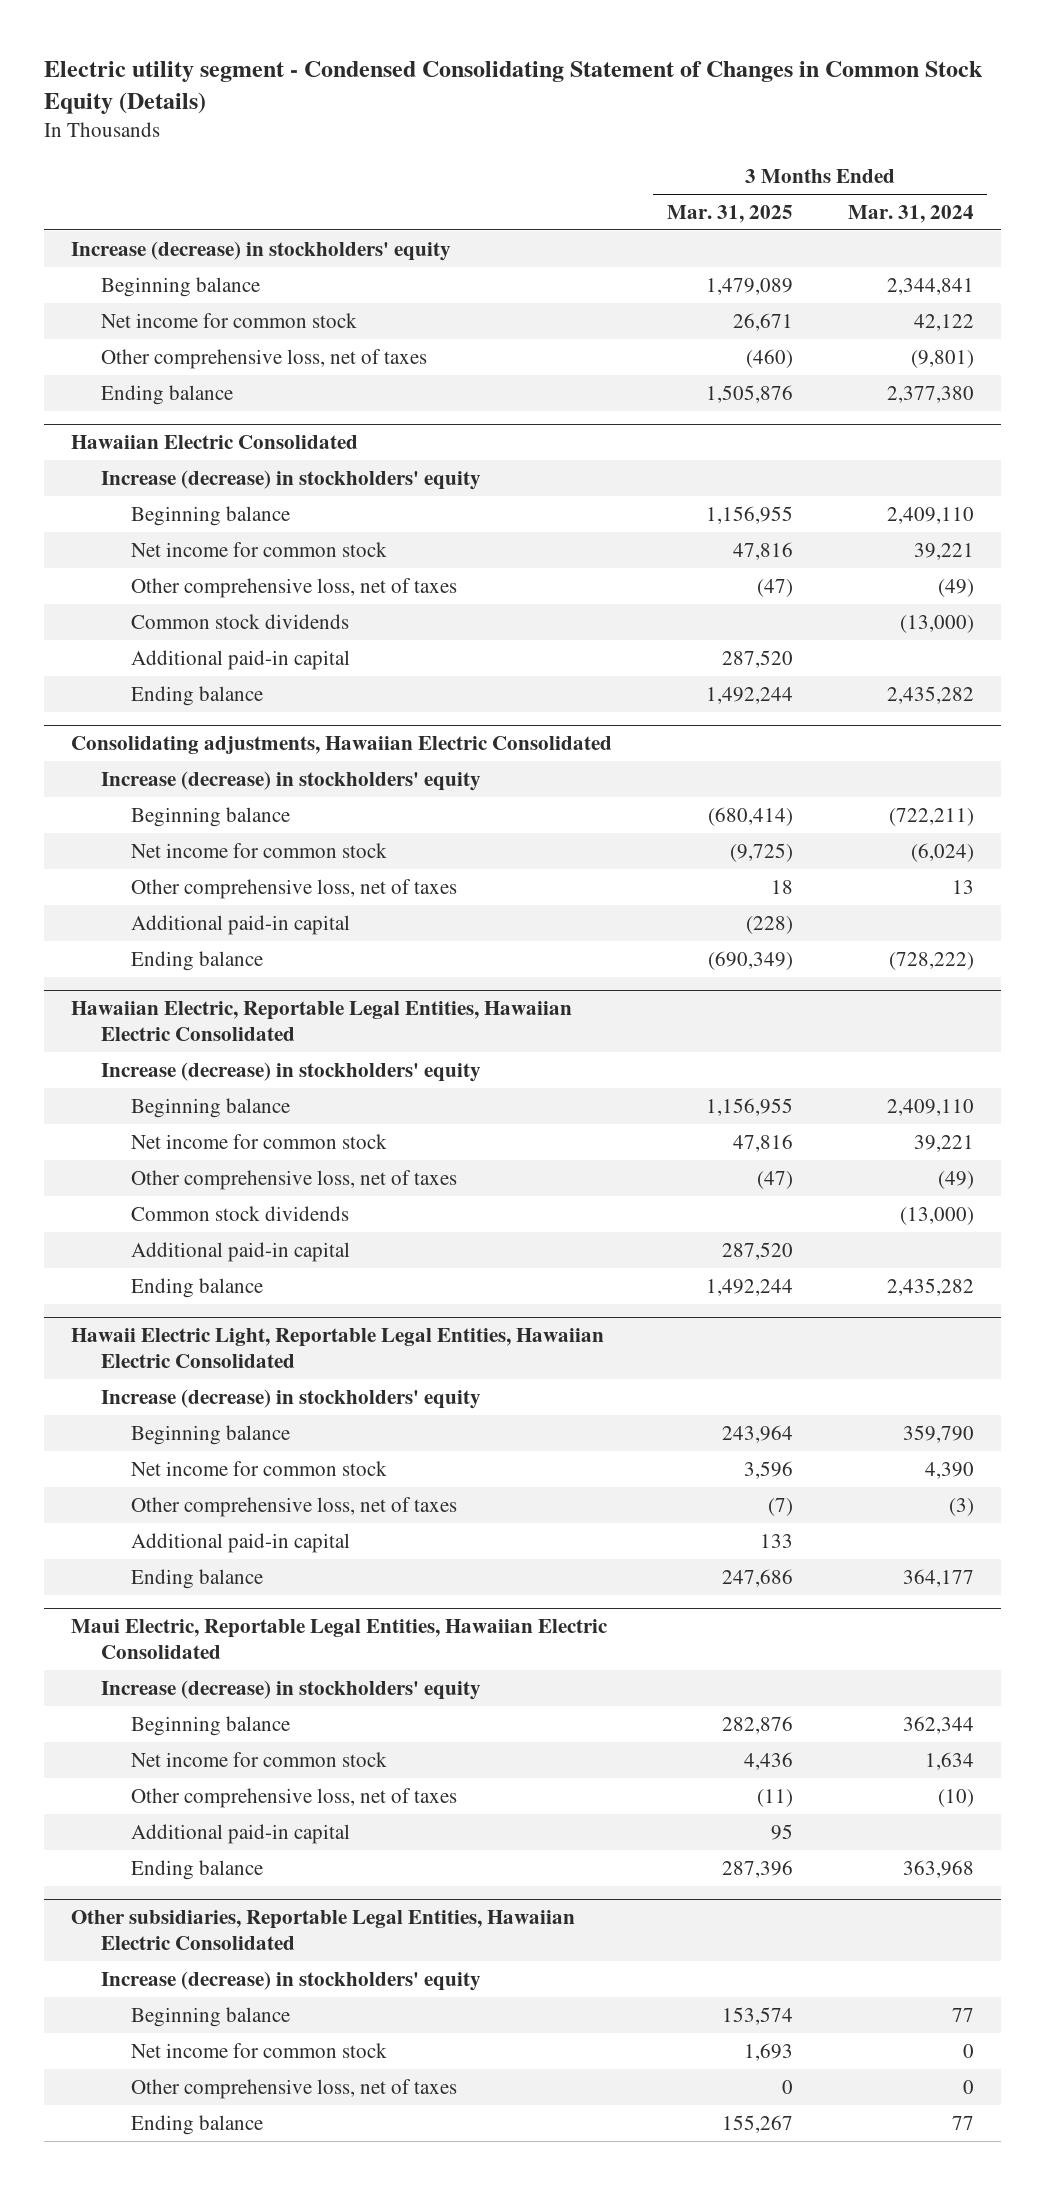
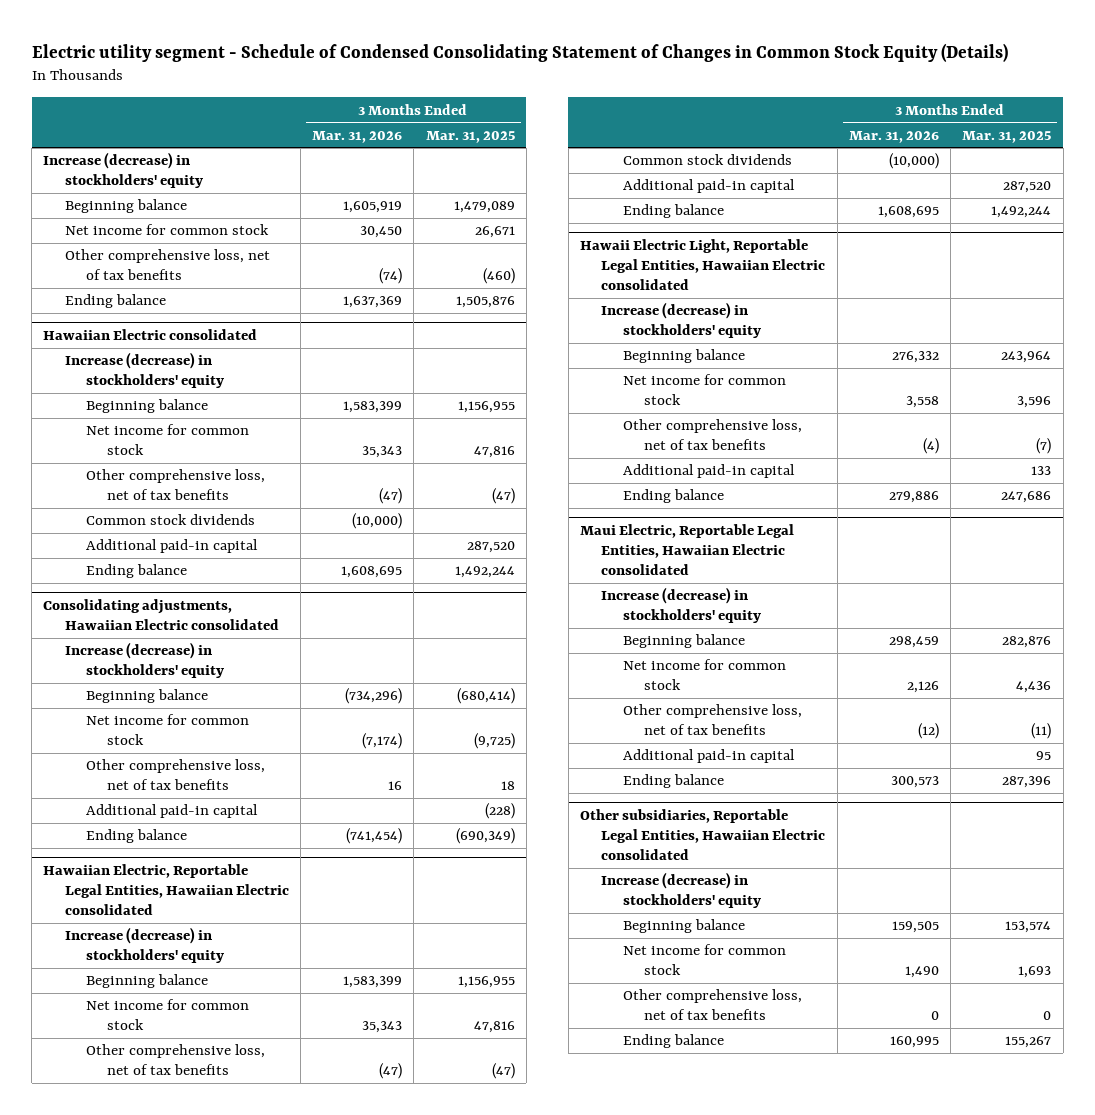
[44,60,984,115] Electric utility segment - Condensed Consolidating Statement of Changes in Common Stock Equity (Details) -> [31,42,1008,62] Electric utility segment - Schedule of Condensed Consolidating Statement of Changes in Common Stock Equity (Details)
[847,204,974,223] Mar. 31, 2024 -> none
none -> [312,130,403,143] Mar. 31, 2026
[101,348,428,369] Other comprehensive loss, net of taxes -> [64,249,270,281] Other comprehensive loss, net of tax benefits
[71,434,359,449] Hawaiian Electric Consolidated -> [43,329,258,341] Hawaiian Electric consolidated
[130,577,457,598] Other comprehensive loss, net of taxes -> [85,469,265,501] Other comprehensive loss, net of tax benefits
[71,735,613,754] Consolidating adjustments, Hawaiian Electric Consolidated -> [43,599,279,631] Consolidating adjustments, Hawaiian Electric consolidated
[130,878,457,899] Other comprehensive loss, net of taxes -> [85,759,265,791] Other comprehensive loss, net of tax benefits
[71,1000,573,1041] Hawaiian Electric, Reportable Legal Entities, Hawaiian Electric Consolidated -> [43,864,289,916] Hawaiian Electric, Reportable Legal Entities, Hawaiian Electric consolidated
[130,1169,457,1190] Other comprehensive loss, net of taxes -> [85,1044,265,1076] Other comprehensive loss, net of tax benefits
[71,1327,605,1368] Hawaii Electric Light, Reportable Legal Entities, Hawaiian Electric Consolidated -> [580,239,826,291] Hawaii Electric Light, Reportable Legal Entities, Hawaiian Electric consolidated
[130,1496,457,1517] Other comprehensive loss, net of taxes -> [622,419,802,451] Other comprehensive loss, net of tax benefits
[71,1618,609,1659] Maui Electric, Reportable Legal Entities, Hawaiian Electric Consolidated -> [580,524,795,576] Maui Electric, Reportable Legal Entities, Hawaiian Electric consolidated
[130,1787,457,1808] Other comprehensive loss, net of taxes -> [622,704,802,736] Other comprehensive loss, net of tax benefits
[71,1909,576,1950] Other subsidiaries, Reportable Legal Entities, Hawaiian Electric Consolidated -> [580,809,826,861] Other subsidiaries, Reportable Legal Entities, Hawaiian Electric consolidated
[130,2078,457,2099] Other comprehensive loss, net of taxes -> [622,989,802,1021] Other comprehensive loss, net of tax benefits

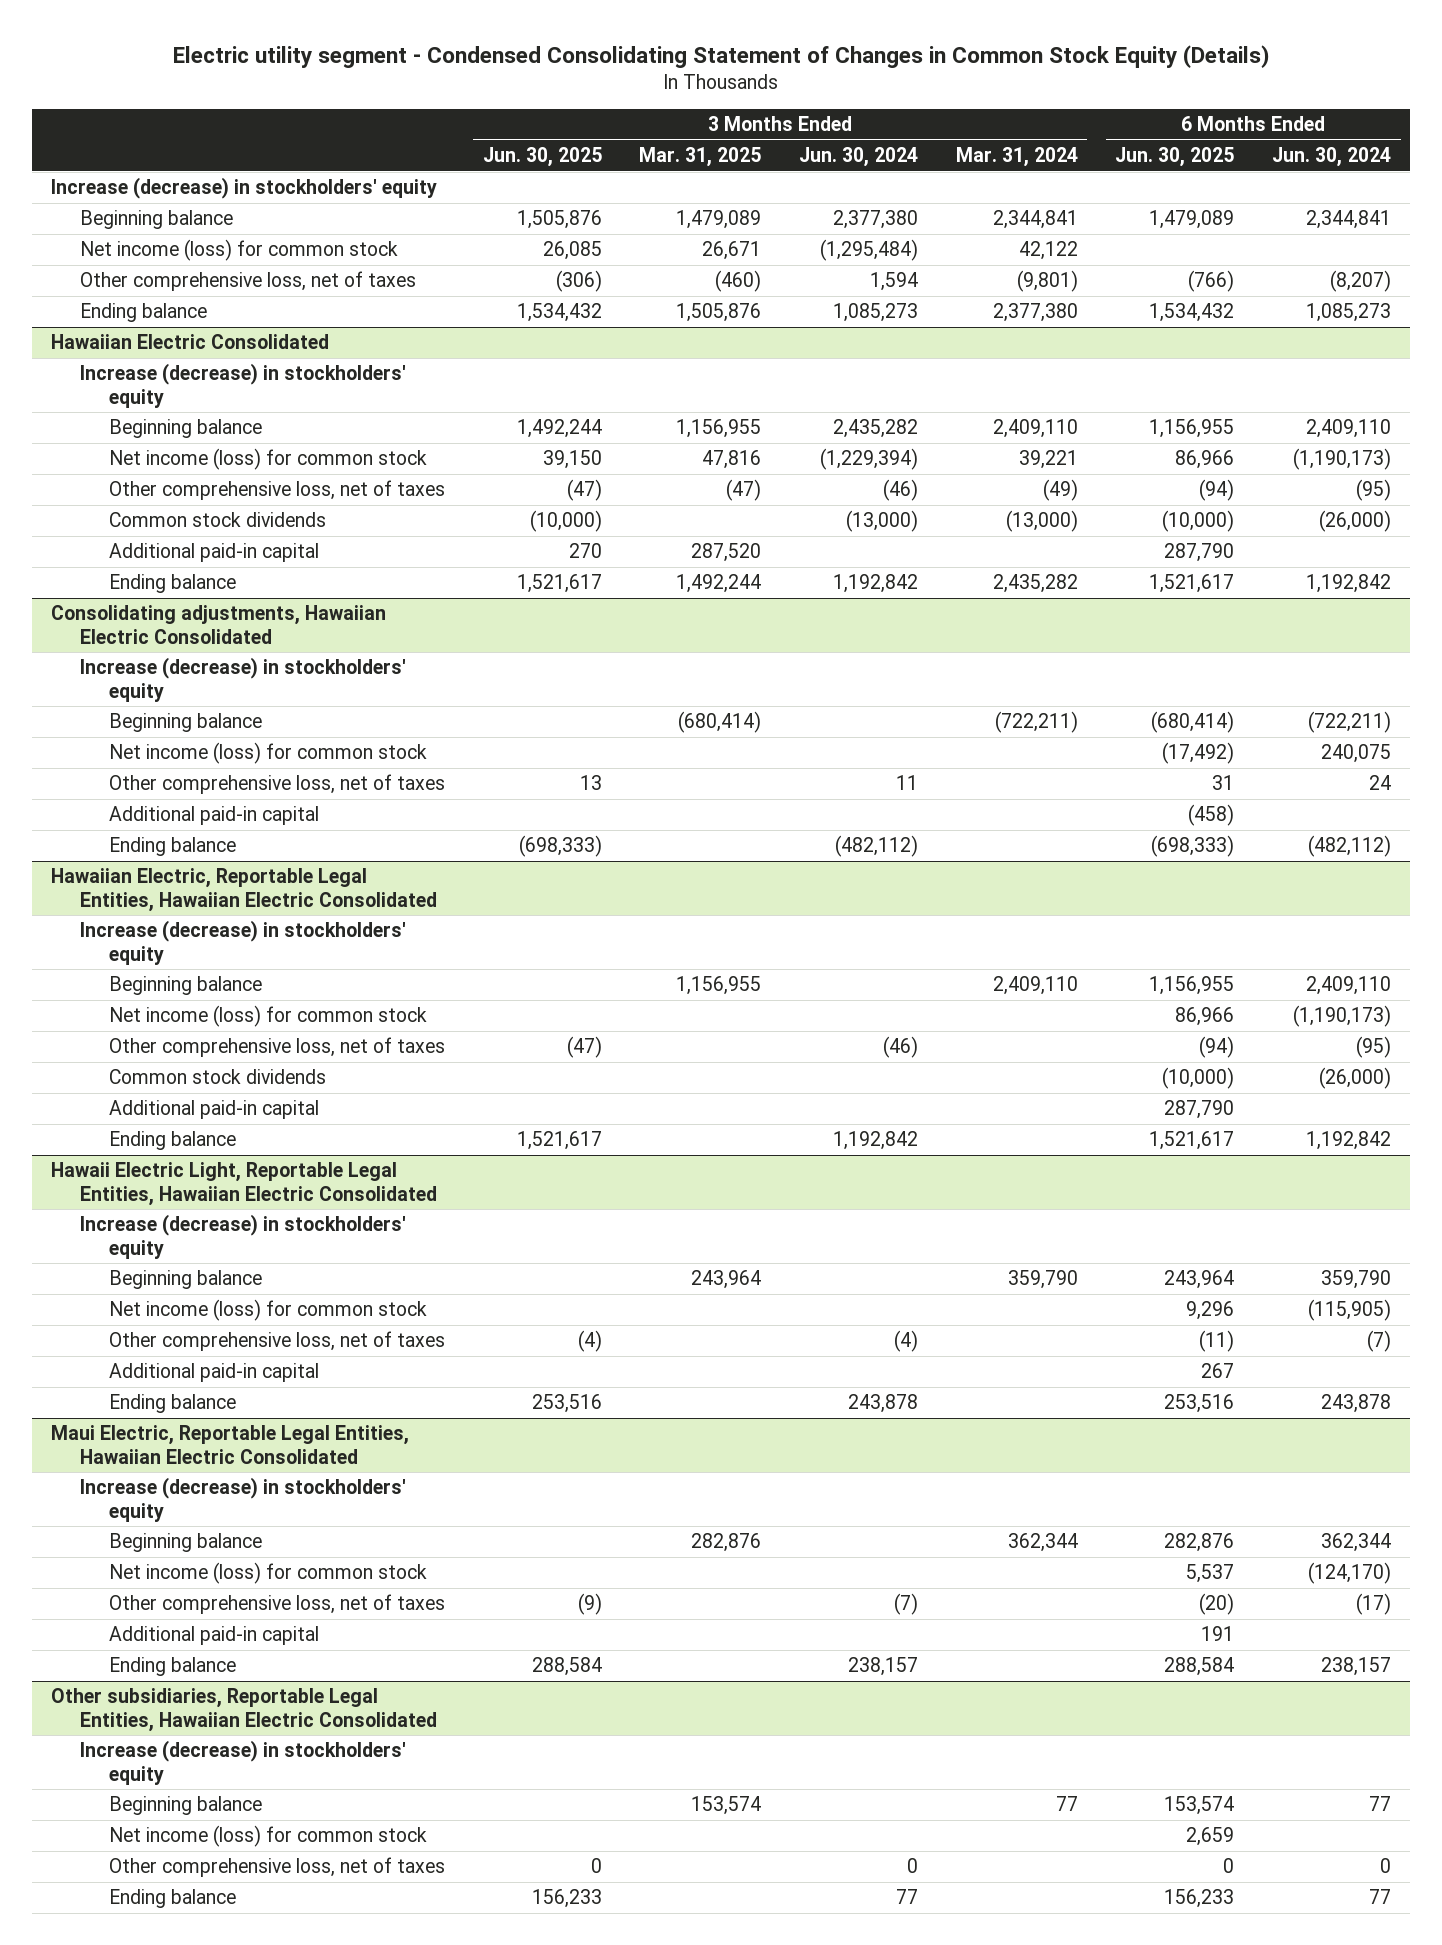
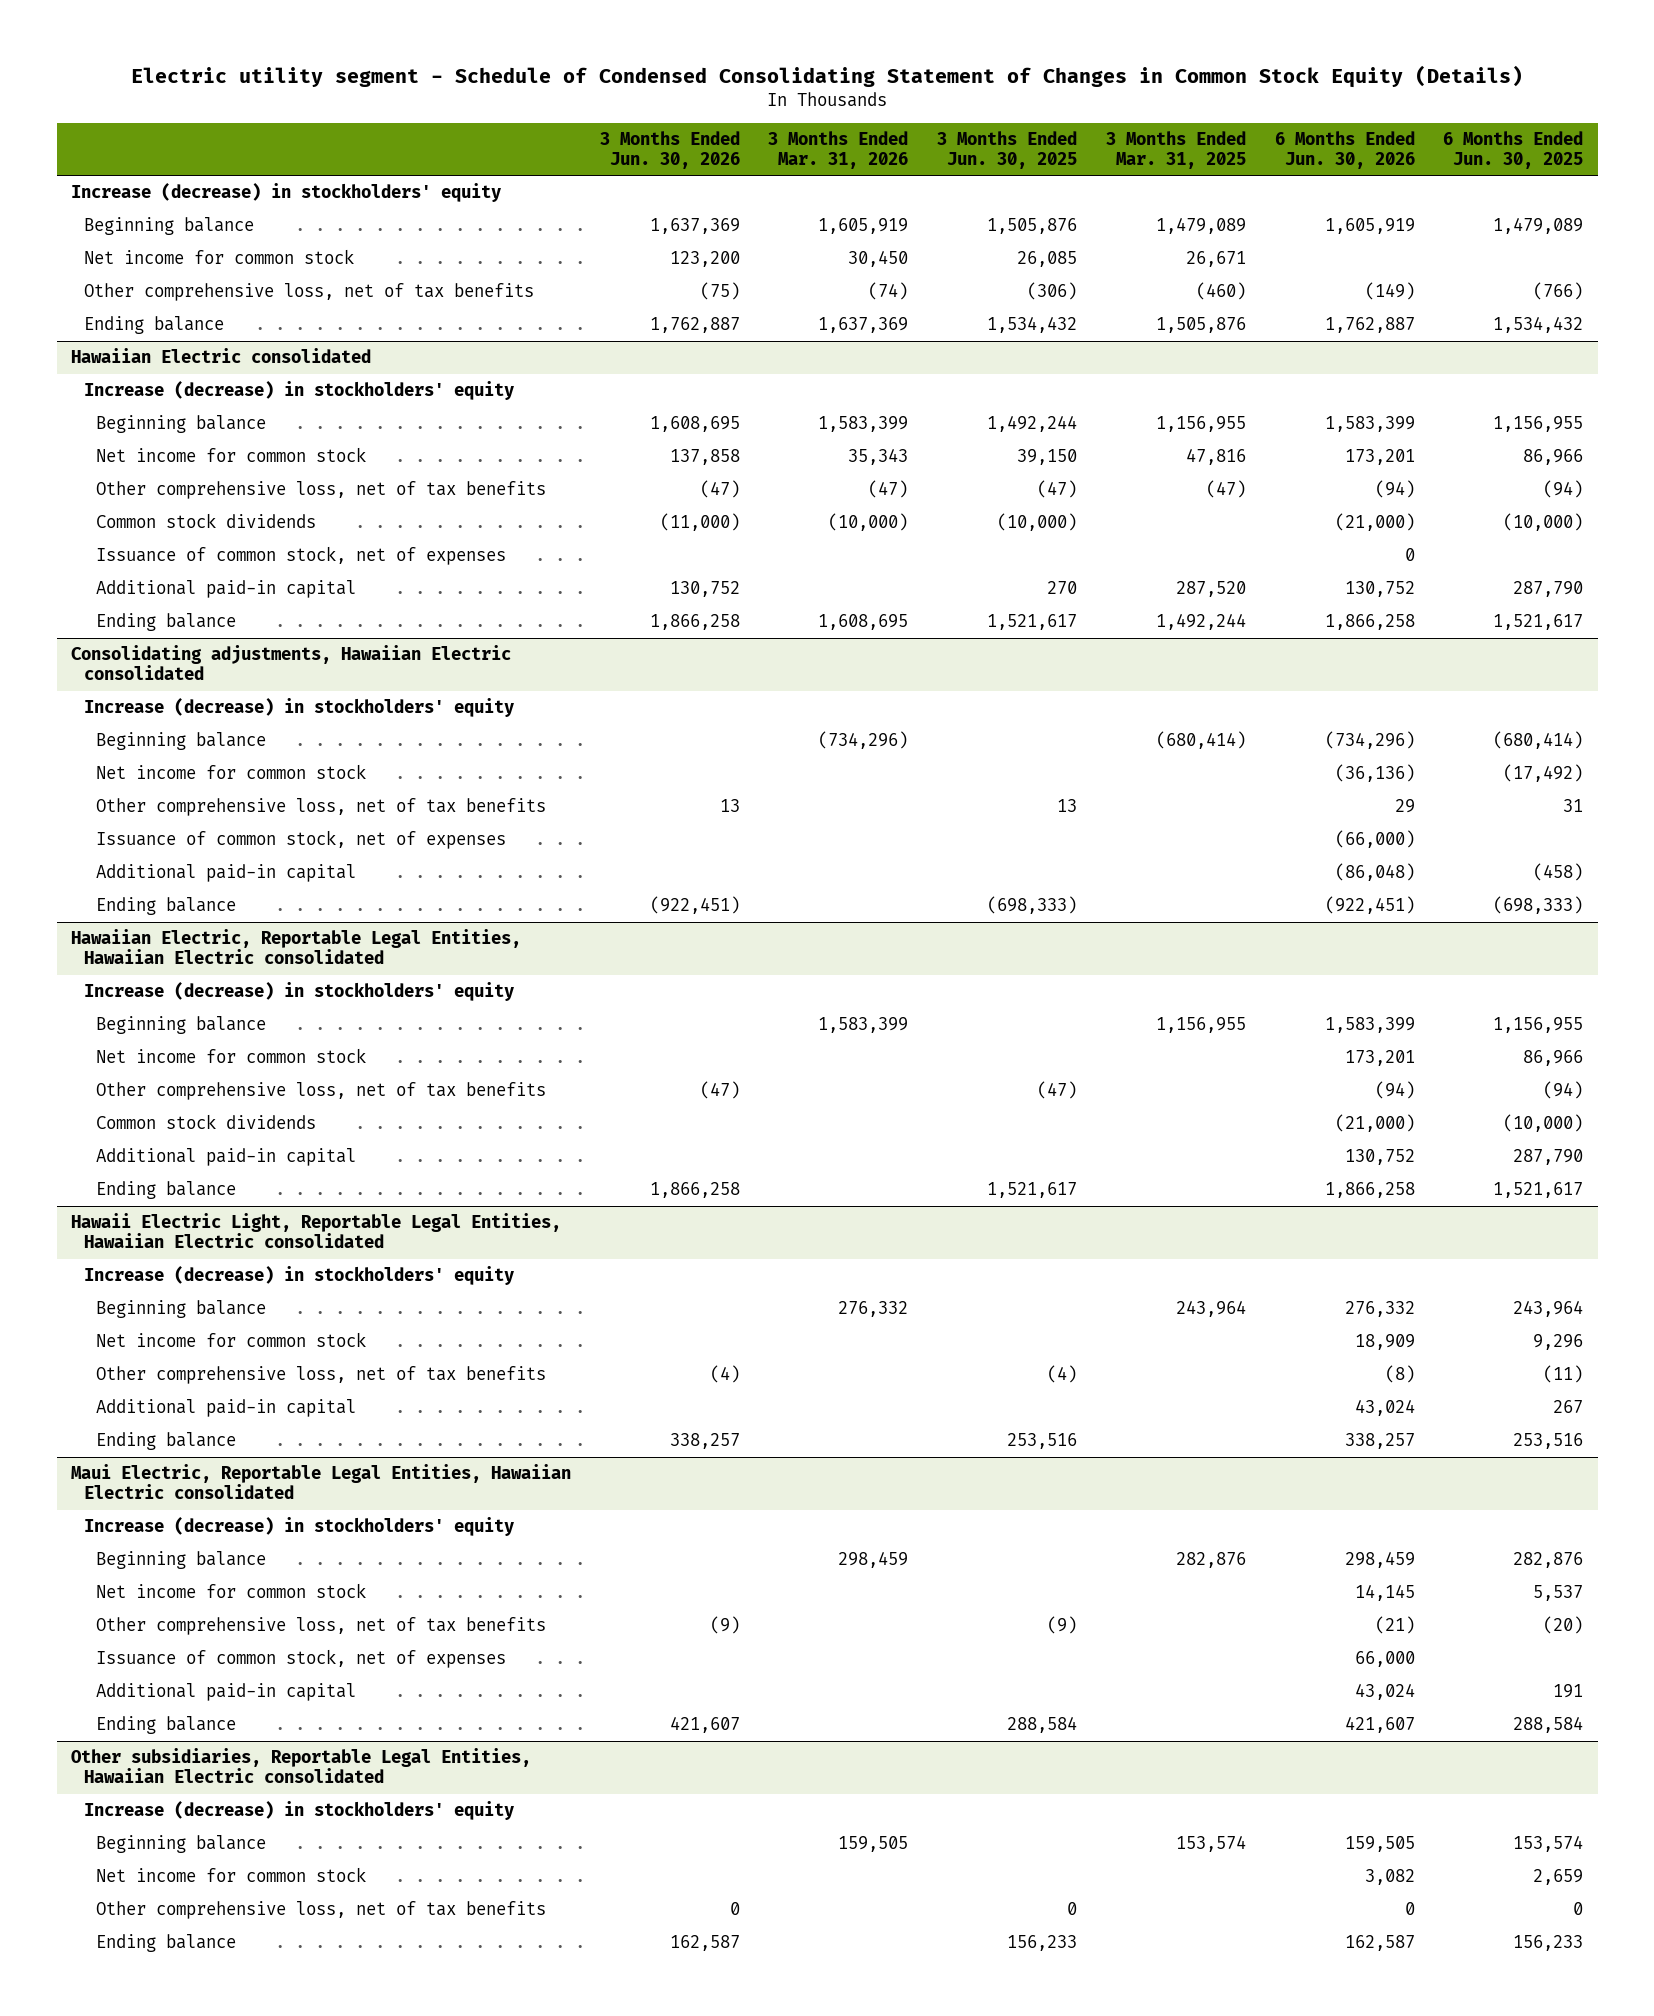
[173,44,1270,68] Electric utility segment - Condensed Consolidating Statement of Changes in Common Stock Equity (Details) -> [131,64,1524,88] Electric utility segment - Schedule of Condensed Consolidating Statement of Changes in Common Stock Equity (Details)
[799,147,919,168] Jun. 30, 2024 -> none
[955,147,1078,168] Mar. 31, 2024 -> none
[1272,147,1392,168] Jun. 30, 2024 -> none
none -> [599,130,740,169] 3 Months Ended Jun. 30, 2026
none -> [768,130,909,169] 3 Months Ended Mar. 31, 2026
none -> [1274,130,1415,169] 6 Months Ended Jun. 30, 2026
[80,239,399,262] Net income (loss) for common stock -> [83,249,354,265] Net income for common stock
[80,271,417,292] Other comprehensive loss, net of taxes -> [83,283,534,302] Other comprehensive loss, net of tax benefits
[50,334,329,350] Hawaiian Electric Consolidated -> [70,348,371,364] Hawaiian Electric consolidated
[109,448,428,471] Net income (loss) for common stock -> [96,447,367,463] Net income for common stock
[109,480,446,501] Other comprehensive loss, net of taxes -> [96,481,547,500] Other comprehensive loss, net of tax benefits
none -> [96,546,507,566] Issuance of common stock, net of expenses
[50,605,386,644] Consolidating adjustments, Hawaiian Electric Consolidated -> [70,645,511,681] Consolidating adjustments, Hawaiian Electric consolidated
[109,742,428,765] Net income (loss) for common stock -> [96,764,367,780] Net income for common stock
[109,774,446,795] Other comprehensive loss, net of taxes -> [96,798,547,817] Other comprehensive loss, net of tax benefits
none -> [96,830,507,850] Issuance of common stock, net of expenses
[50,868,438,912] Hawaiian Electric, Reportable Legal Entities, Hawaiian Electric Consolidated -> [70,929,521,965] Hawaiian Electric, Reportable Legal Entities, Hawaiian Electric consolidated
[109,1005,428,1028] Net income (loss) for common stock -> [96,1048,367,1064] Net income for common stock
[109,1037,446,1058] Other comprehensive loss, net of taxes -> [96,1082,547,1101] Other comprehensive loss, net of tax benefits
[50,1162,438,1206] Hawaii Electric Light, Reportable Legal Entities, Hawaiian Electric Consolidated -> [70,1213,561,1249] Hawaii Electric Light, Reportable Legal Entities, Hawaiian Electric consolidated
[109,1299,428,1322] Net income (loss) for common stock -> [96,1332,367,1348] Net income for common stock
[109,1331,446,1352] Other comprehensive loss, net of taxes -> [96,1366,547,1385] Other comprehensive loss, net of tax benefits
[50,1425,409,1464] Maui Electric, Reportable Legal Entities, Hawaiian Electric Consolidated -> [70,1464,571,1500] Maui Electric, Reportable Legal Entities, Hawaiian Electric consolidated
[109,1562,428,1585] Net income (loss) for common stock -> [96,1583,367,1599] Net income for common stock
[109,1594,446,1615] Other comprehensive loss, net of taxes -> [96,1617,547,1636] Other comprehensive loss, net of tax benefits
none -> [96,1649,507,1669] Issuance of common stock, net of expenses
[50,1688,438,1732] Other subsidiaries, Reportable Legal Entities, Hawaiian Electric Consolidated -> [70,1748,531,1784] Other subsidiaries, Reportable Legal Entities, Hawaiian Electric consolidated
[109,1825,428,1848] Net income (loss) for common stock -> [96,1867,367,1883] Net income for common stock
[109,1857,446,1878] Other comprehensive loss, net of taxes -> [96,1901,547,1920] Other comprehensive loss, net of tax benefits

